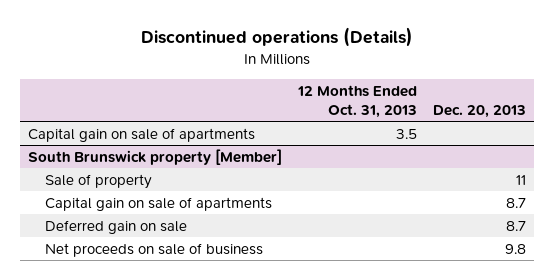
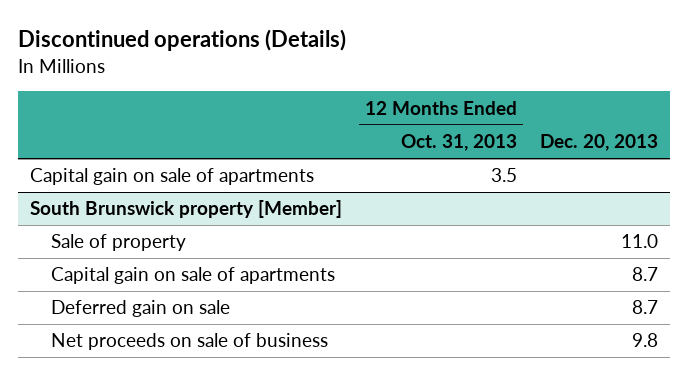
[515,174,526,185] 11 -> [621,234,659,249] 11.0

